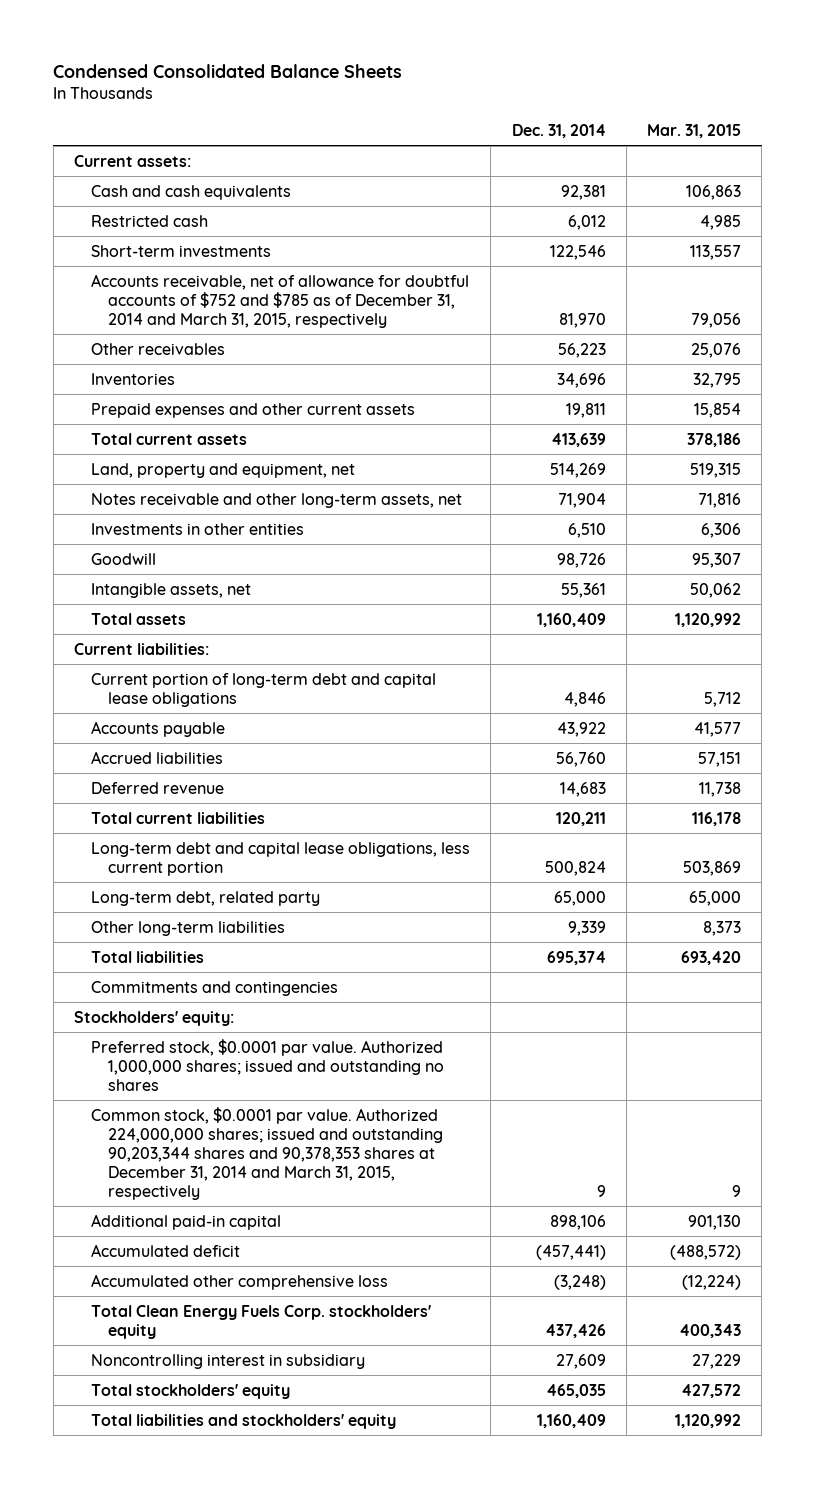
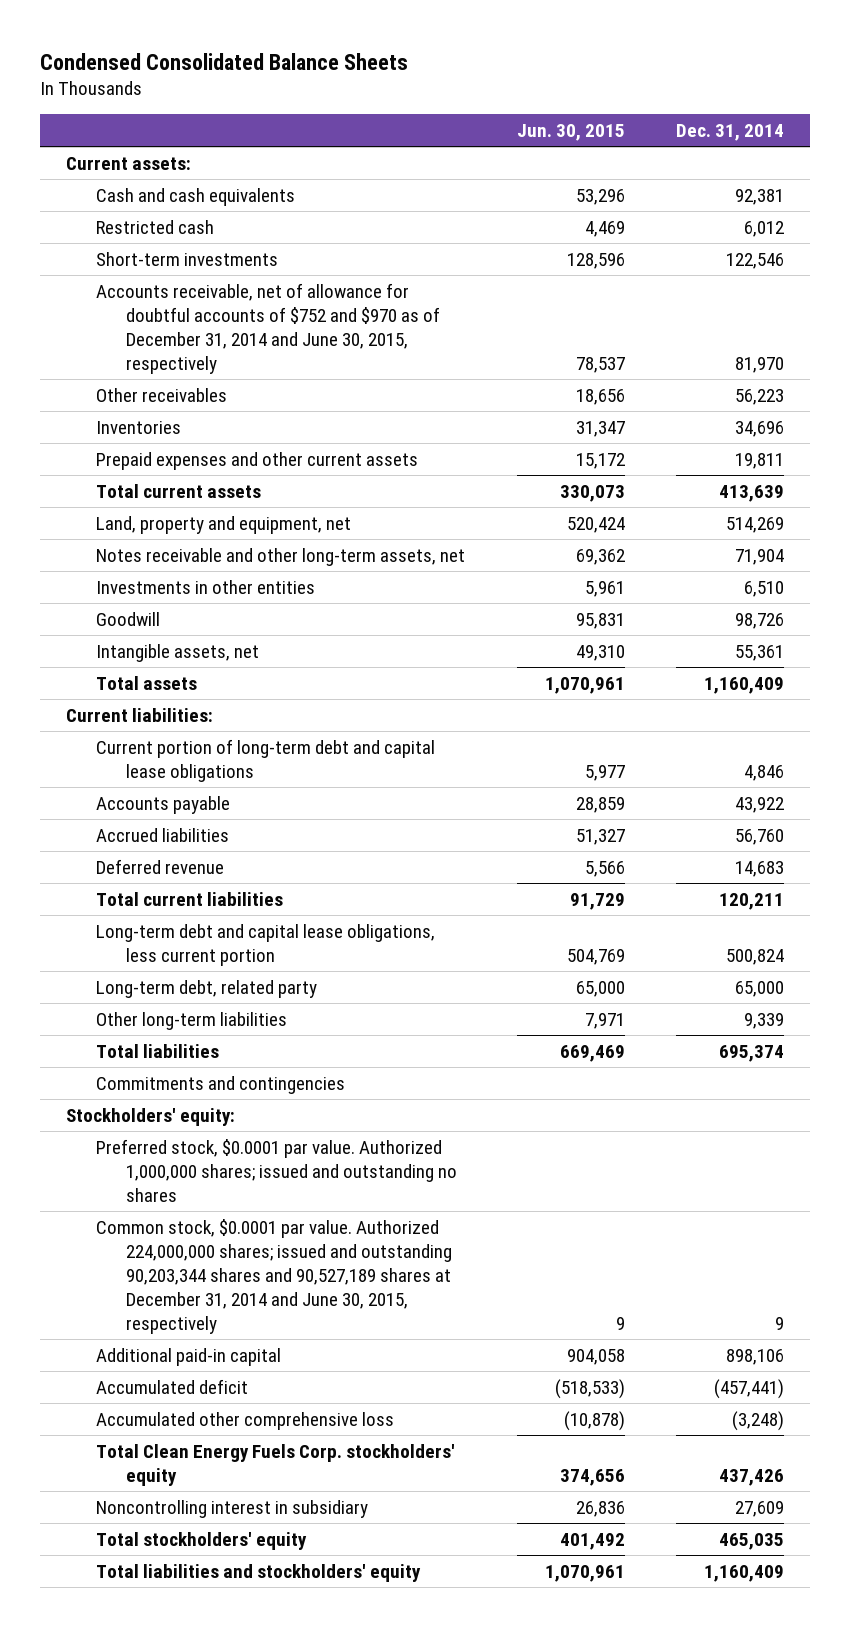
[646,123,741,138] Mar. 31, 2015 -> none
none -> [516,123,625,141] Jun. 30, 2015
[91,273,470,328] Accounts receivable, net of allowance for doubtful accounts of $752 and $785 as of December 31, 2014 and March 31, 2015, respectively -> [96,282,441,374] Accounts receivable, net of allowance for doubtful accounts of $752 and $970 as of December 31, 2014 and June 30, 2015, respectively
[91,1106,444,1200] Common stock, $0.0001 par value. Authorized 224,000,000 shares; issued and outstanding 90,203,344 shares and 90,378,353 shares at December 31, 2014 and March 31, 2015, respectively -> [96,1218,453,1335] Common stock, $0.0001 par value. Authorized 224,000,000 shares; issued and outstanding 90,203,344 shares and 90,527,189 shares at December 31, 2014 and June 30, 2015, respectively

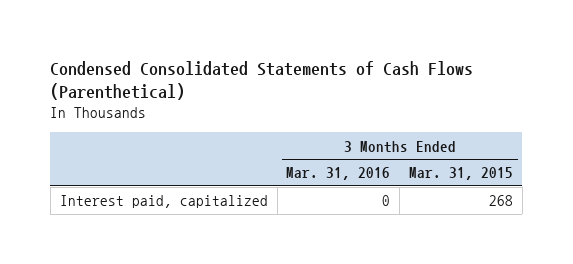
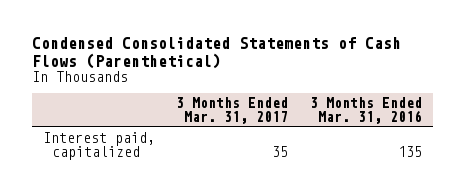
[408,167,513,181] Mar. 31, 2015 -> none
none -> [176,97,289,125] 3 Months Ended Mar. 31, 2017
[382,195,391,207] 0 -> [398,146,423,158] 135

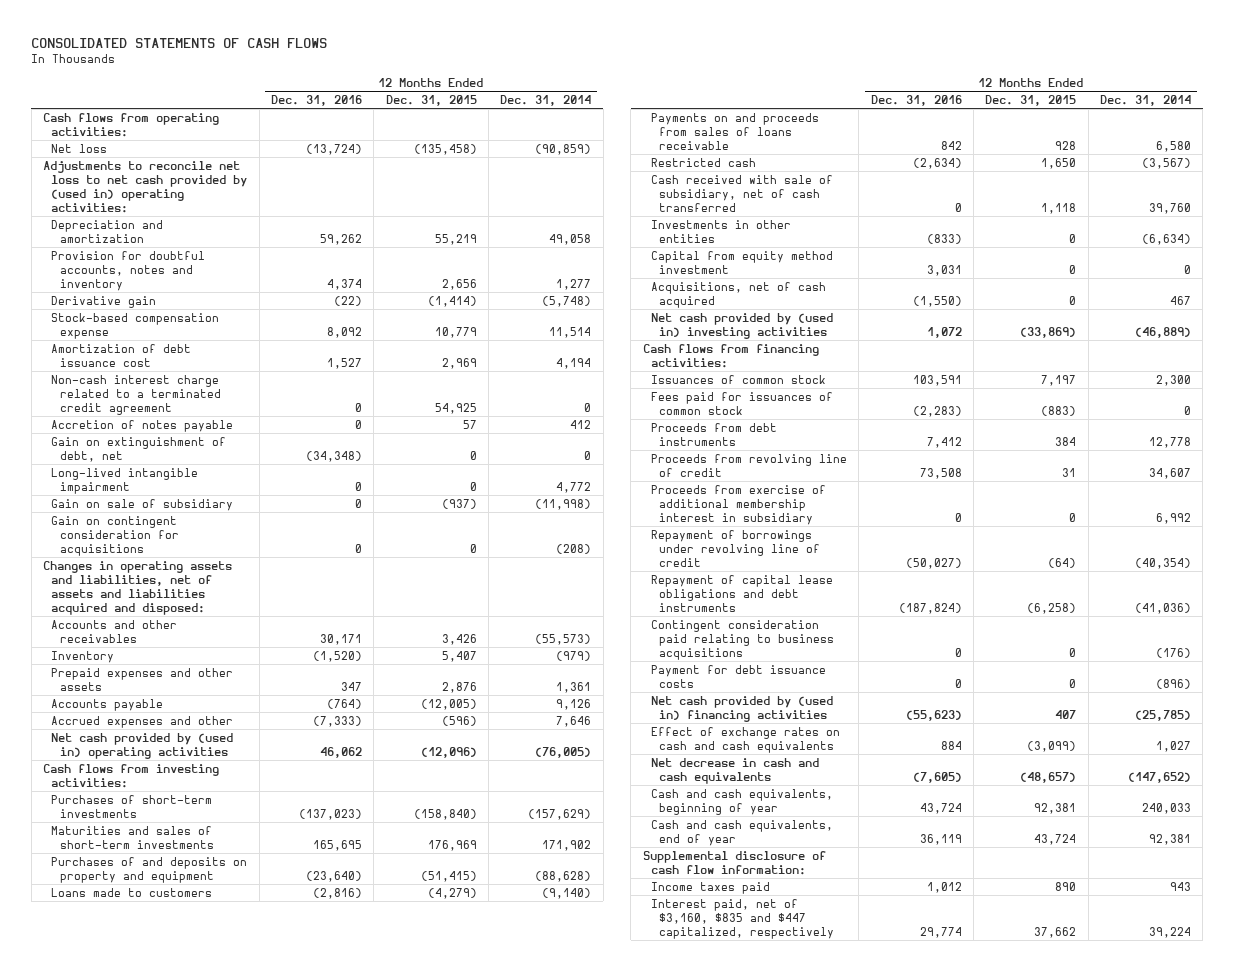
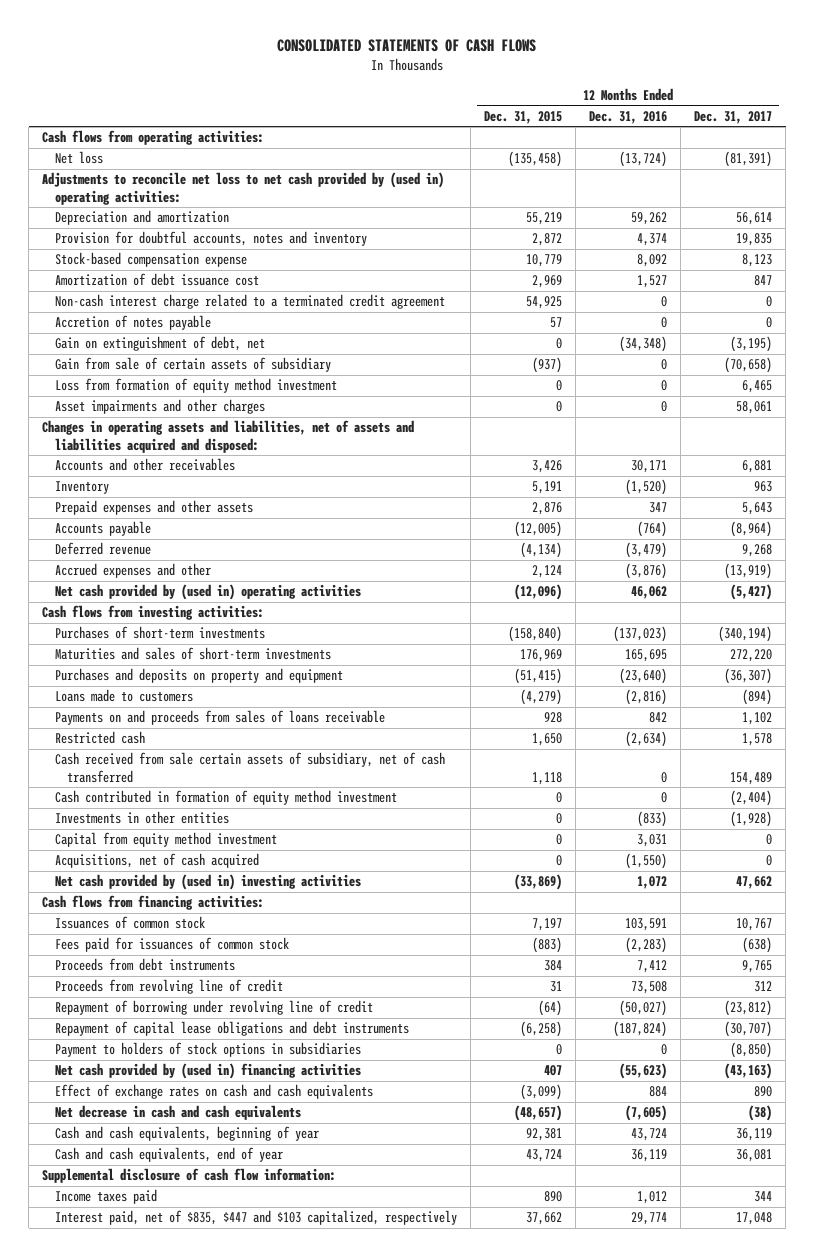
[500,94,592,106] Dec. 31, 2014 -> none
none -> [694,110,773,124] Dec. 31, 2017
[51,295,157,308] Derivative gain -> none
[441,278,477,290] 2,656 -> [531,233,562,247] 2,872
[51,467,199,494] Long-lived intangible impairment -> none
[51,515,179,556] Gain on contingent consideration for acquisitions -> none
[51,498,234,511] Gain on sale of subsidiary -> [54,357,331,373] Gain from sale of certain assets of subsidiary
none -> [54,378,337,394] Loss from formation of equity method investment
none -> [54,399,265,415] Asset impairments and other charges
[441,650,477,662] 5,407 -> [531,481,562,495] 5,191
none -> [54,542,151,556] Deferred revenue
[312,715,362,727] (7,333) -> [625,563,668,580] (3,876)
[441,715,477,726] (596) -> [531,565,562,579] 2,124
[51,856,248,883] Purchases of and deposits on property and equipment -> [54,668,343,684] Purchases and deposits on property and equipment
[650,174,833,212] Cash received with sale of subsidiary, net of cash transferred -> [54,752,445,783] Cash received from sale certain assets of subsidiary, net of cash transferred
none -> [54,790,397,806] Cash contributed in formation of equity method investment
[650,484,826,525] Proceeds from exercise of additional membership interest in subsidiary -> none
[650,529,821,567] Repayment of borrowings under revolving line of credit -> [54,1000,373,1016] Repayment of borrowing under revolving line of credit
[650,619,835,660] Contingent consideration paid relating to business acquisitions -> none
[650,664,826,688] Payment for debt issuance costs -> none
none -> [54,1042,361,1058] Payment to holders of stock options in subsidiaries
[650,898,835,939] Interest paid, net of $3,160, $835 and $447 capitalized, respectively -> [54,1210,457,1226] Interest paid, net of $835, $447 and $103 capitalized, respectively

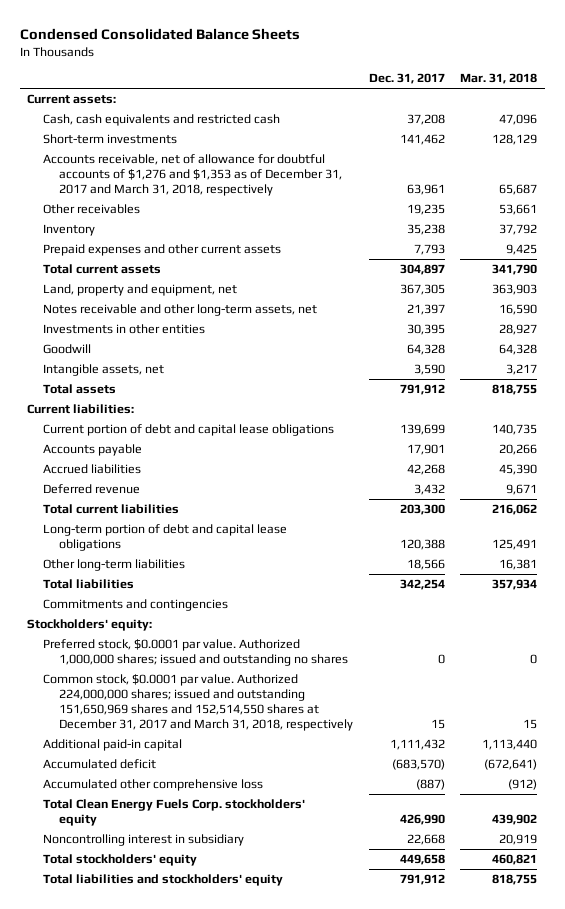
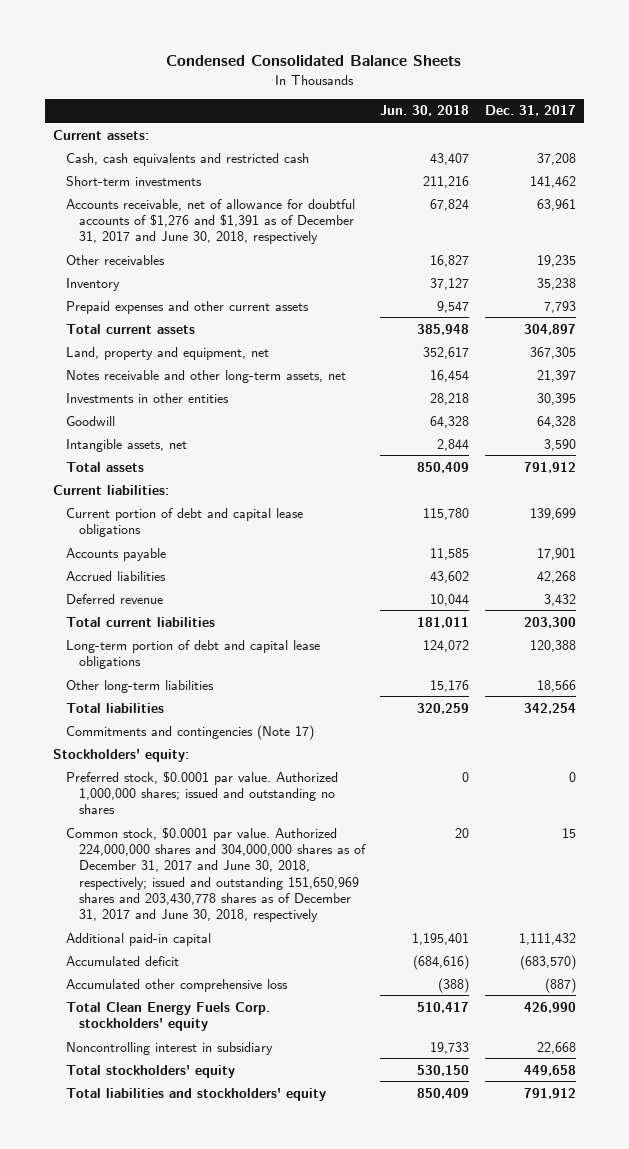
[460,73,538,85] Mar. 31, 2018 -> none
none -> [380,105,470,117] Jun. 30, 2018
[43,154,343,197] Accounts receivable, net of allowance for doubtful accounts of $1,276 and $1,353 as of December 31, 2017 and March 31, 2018, respectively -> [65,198,355,245] Accounts receivable, net of allowance for doubtful accounts of $1,276 and $1,391 as of December 31, 2017 and June 30, 2018, respectively
[43,599,229,612] Commitments and contingencies -> [65,724,314,740] Commitments and contingencies (Note 17)
[43,674,354,732] Common stock, $0.0001 par value. Authorized 224,000,000 shares; issued and outstanding 151,650,969 shares and 152,514,550 shares at December 31, 2017 and March 31, 2018, respectively -> [65,826,366,923] Common stock, $0.0001 par value. Authorized 224,000,000 shares and 304,000,000 shares as of December 31, 2017 and June 30, 2018, respectively; issued and outstanding 151,650,969 shares and 203,430,778 shares as of December 31, 2017 and June 30, 2018, respectively

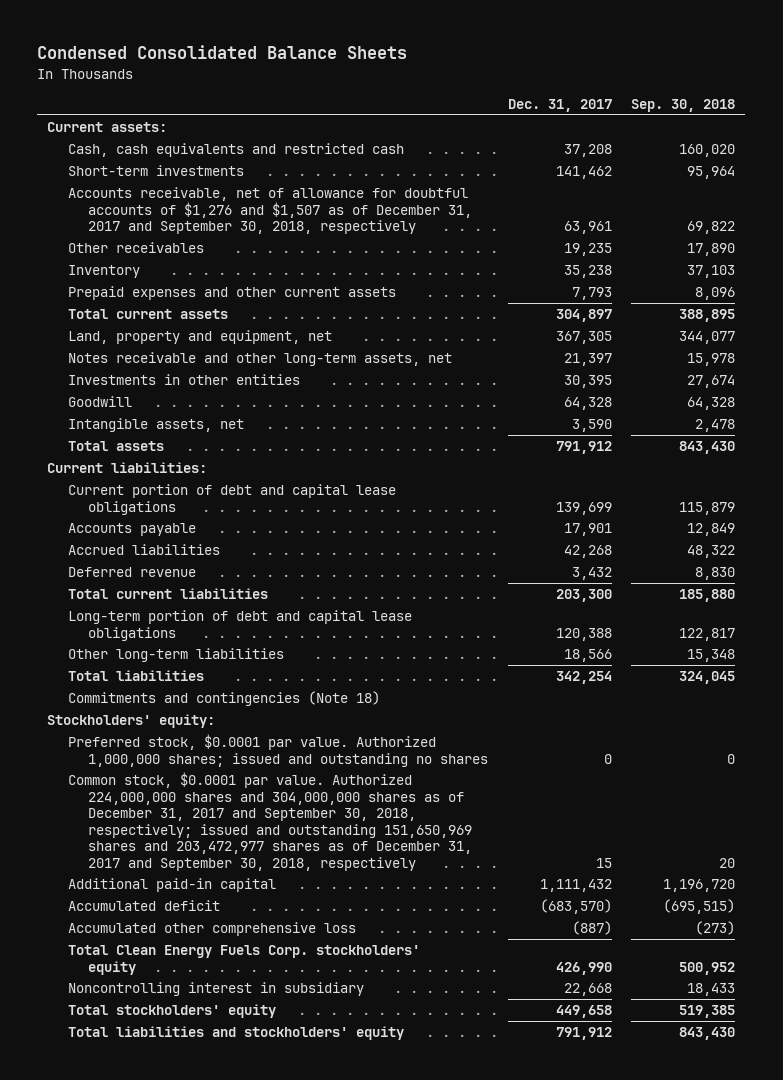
[380,105,470,117] Jun. 30, 2018 -> none
none -> [631,98,736,112] Sep. 30, 2018
[65,198,355,245] Accounts receivable, net of allowance for doubtful accounts of $1,276 and $1,391 as of December 31, 2017 and June 30, 2018, respectively -> [67,187,472,235] Accounts receivable, net of allowance for doubtful accounts of $1,276 and $1,507 as of December 31, 2017 and September 30, 2018, respectively
[65,724,314,740] Commitments and contingencies (Note 17) -> [67,691,380,707] Commitments and contingencies (Note 18)
[65,826,366,923] Common stock, $0.0001 par value. Authorized 224,000,000 shares and 304,000,000 shares as of December 31, 2017 and June 30, 2018, respectively; issued and outstanding 151,650,969 shares and 203,430,778 shares as of December 31, 2017 and June 30, 2018, respectively -> [67,772,472,871] Common stock, $0.0001 par value. Authorized 224,000,000 shares and 304,000,000 shares as of December 31, 2017 and September 30, 2018, respectively; issued and outstanding 151,650,969 shares and 203,472,977 shares as of December 31, 2017 and September 30, 2018, respectively

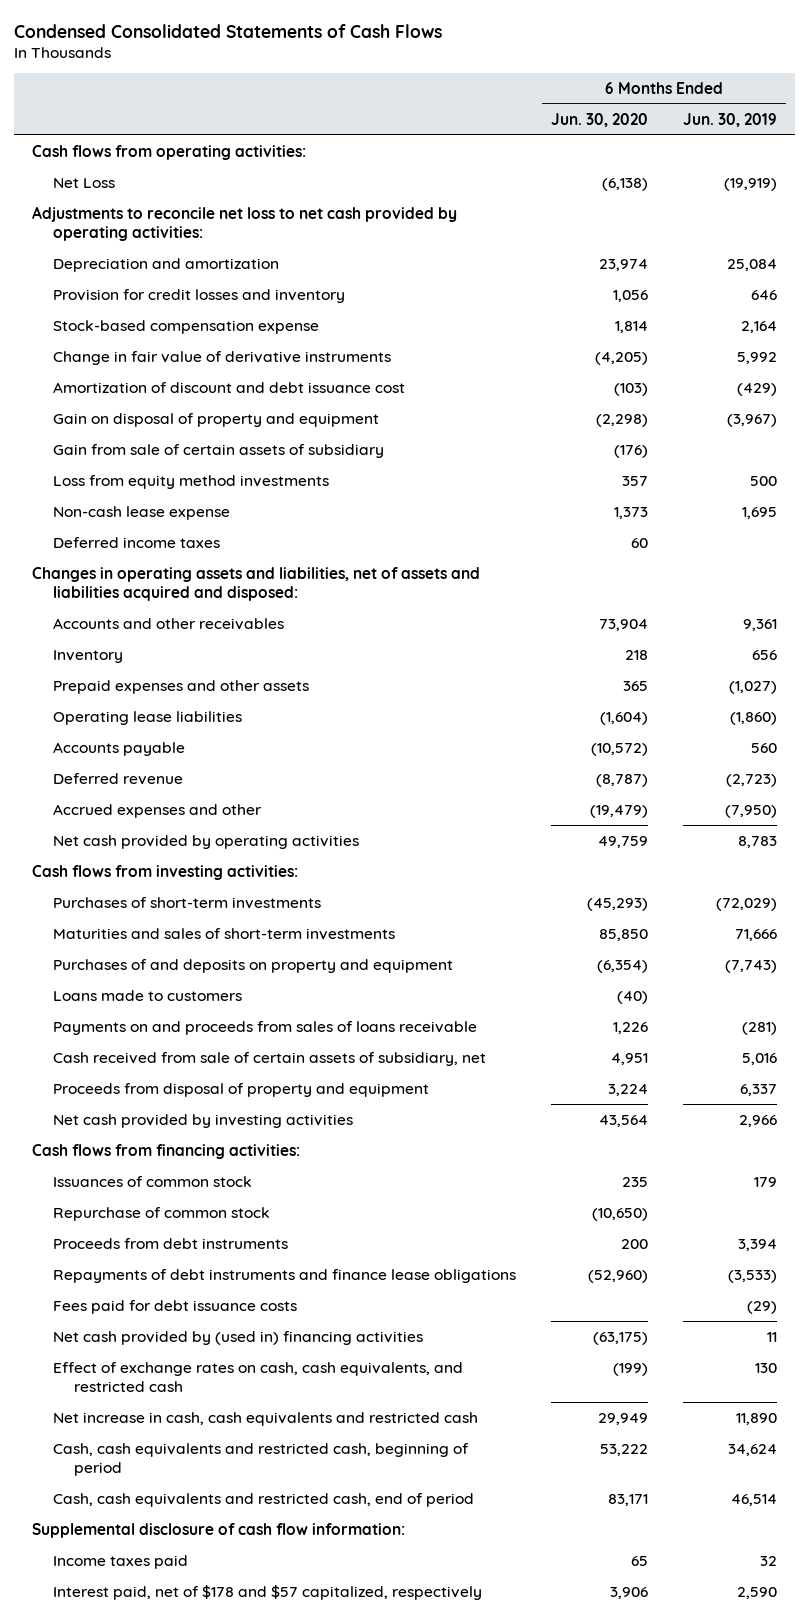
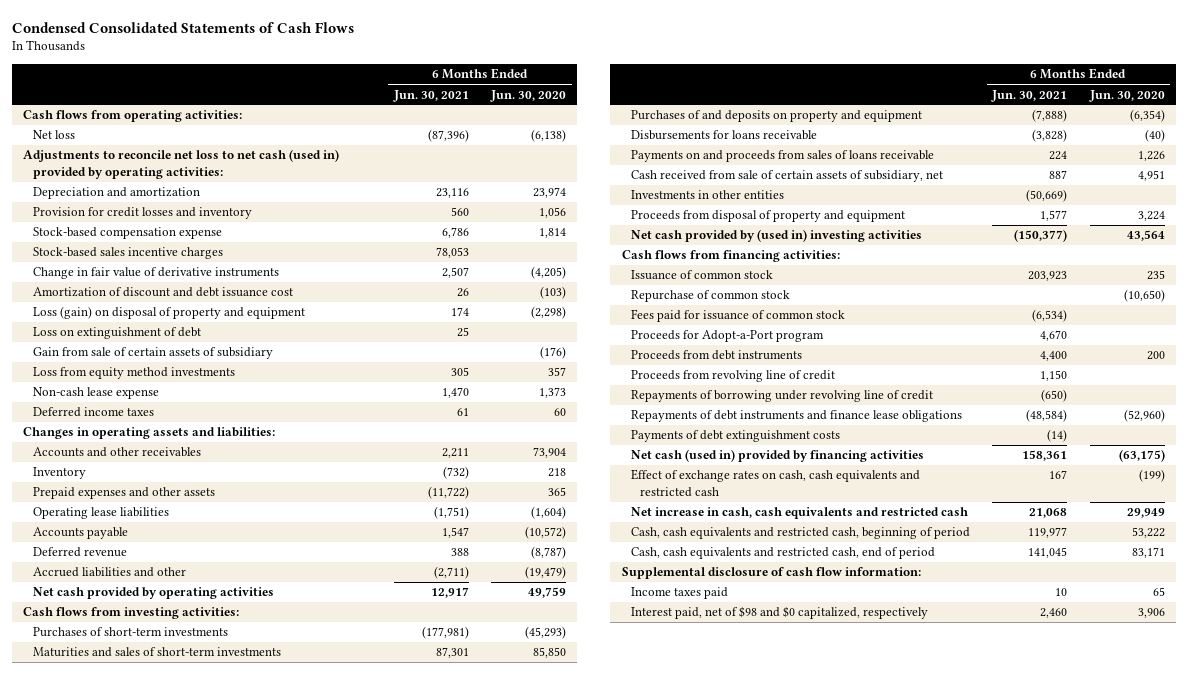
[683,112,778,127] Jun. 30, 2019 -> none
none -> [393,89,470,102] Jun. 30, 2021
[52,177,115,188] Net Loss -> [32,130,75,140] Net loss
[31,205,457,242] Adjustments to reconcile net loss to net cash provided by operating activities: -> [23,149,340,180] Adjustments to reconcile net loss to net cash (used in) provided by operating activities:
none -> [32,247,223,260] Stock-based sales incentive charges
[52,412,379,427] Gain on disposal of property and equipment -> [32,306,305,320] Loss (gain) on disposal of property and equipment
none -> [32,327,201,340] Loss on extinguishment of debt
[31,566,480,602] Changes in operating assets and liabilities, net of assets and liabilities acquired and disposed: -> [23,427,276,440] Changes in operating assets and liabilities:
[52,803,262,818] Accrued expenses and other -> [32,567,186,578] Accrued liabilities and other
[52,989,242,1001] Loans made to customers -> none
none -> [631,130,818,141] Disbursements for loans receivable
none -> [631,190,785,200] Investments in other entities
[52,1113,353,1128] Net cash provided by investing activities -> [631,229,923,243] Net cash provided by (used in) investing activities
[52,1175,252,1187] Issuances of common stock -> [631,270,774,281] Issuance of common stock
none -> [631,309,846,323] Fees paid for issuance of common stock
none -> [631,330,825,343] Proceeds for Adopt-a-Port program
none -> [631,370,836,383] Proceeds from revolving line of credit
none -> [631,390,934,403] Repayments of borrowing under revolving line of credit
[52,1299,297,1314] Fees paid for debt issuance costs -> none
none -> [631,430,841,443] Payments of debt extinguishment costs
[52,1330,423,1345] Net cash provided by (used in) financing activities -> [631,449,925,463] Net cash (used in) provided by financing activities
[52,1361,463,1393] Effect of exchange rates on cash, cash equivalents, and restricted cash -> [631,469,921,498] Effect of exchange rates on cash, cash equivalents and restricted cash
[52,1584,482,1600] Interest paid, net of $178 and $57 capitalized, respectively -> [631,606,929,620] Interest paid, net of $98 and $0 capitalized, respectively

